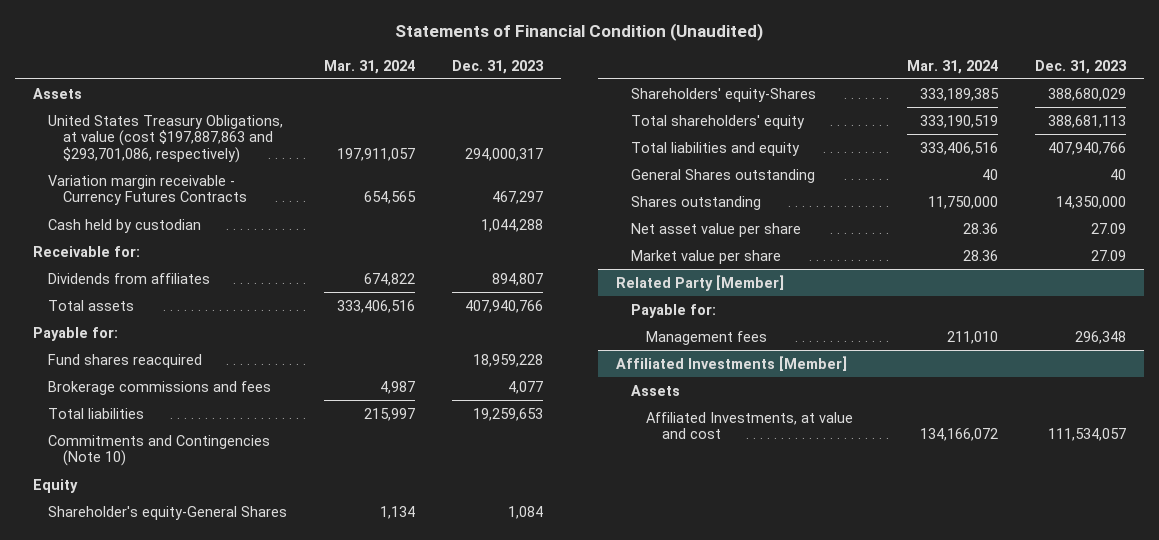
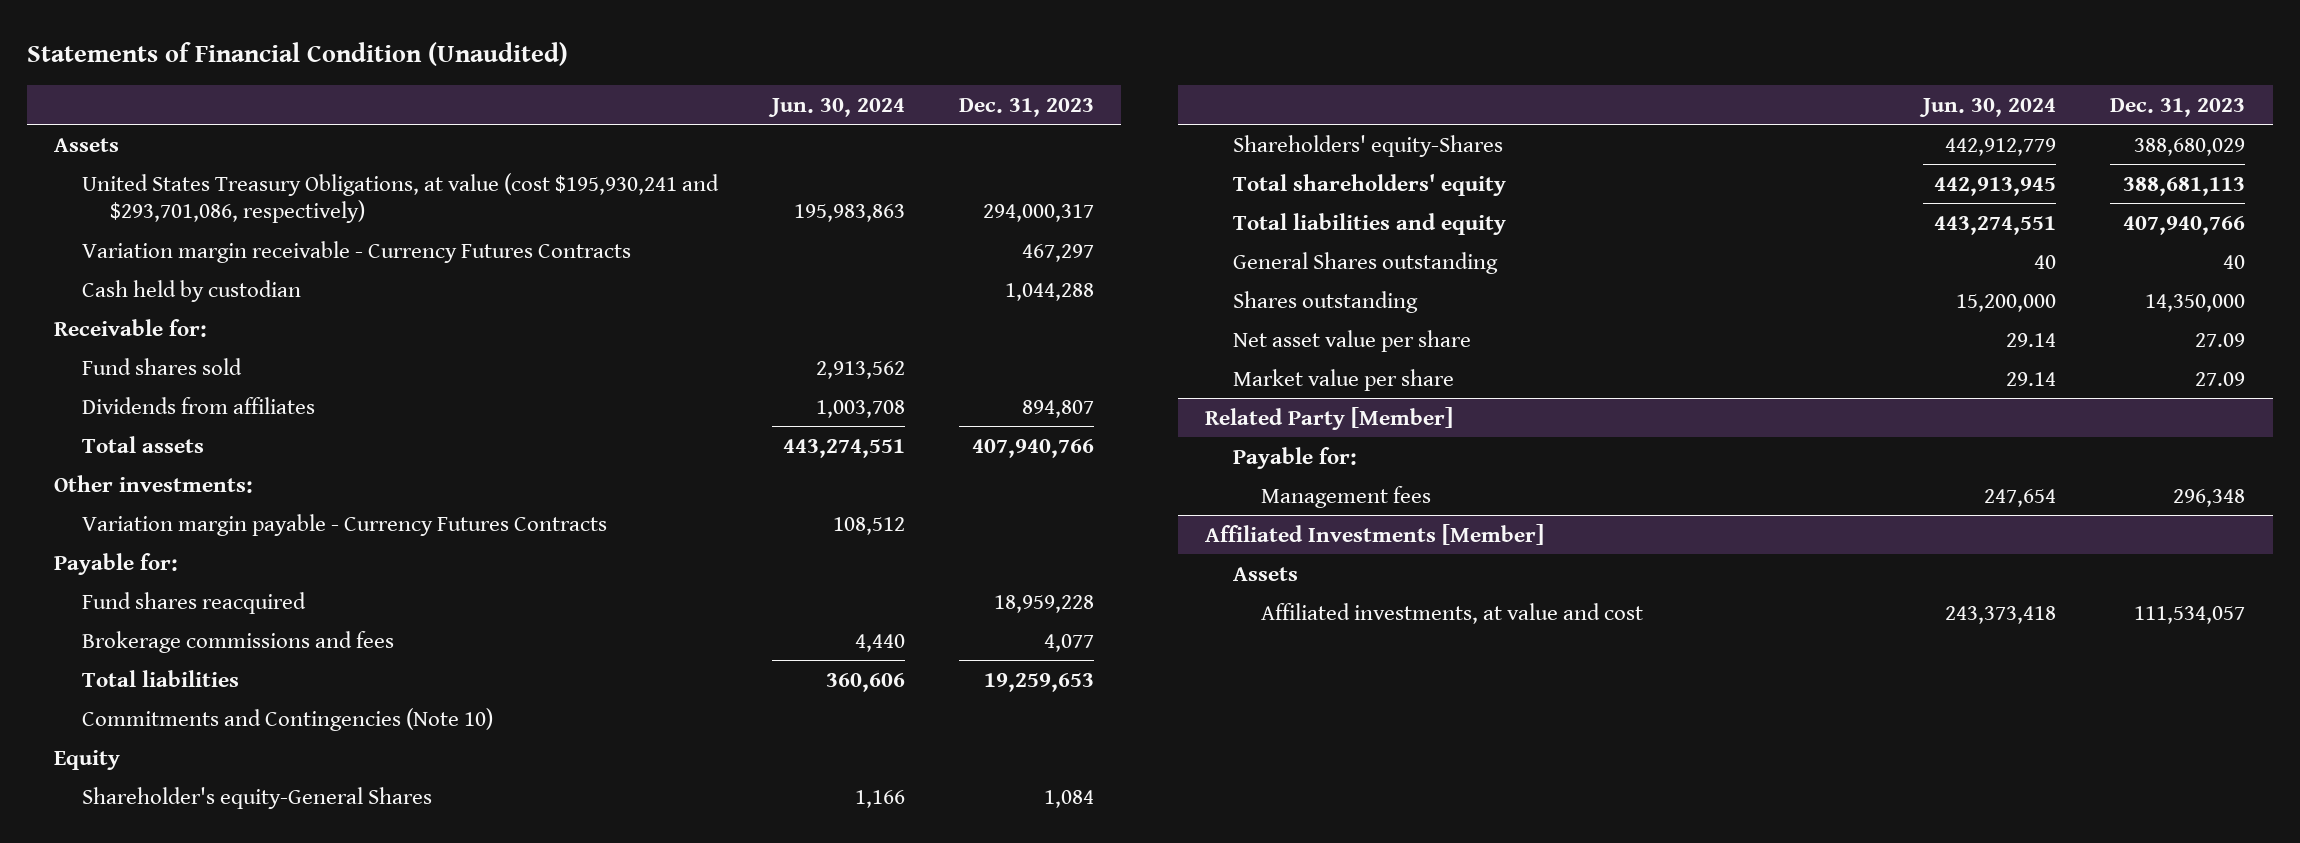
[323,59,415,74] Mar. 31, 2024 -> none
none -> [768,97,906,117] Jun. 30, 2024
[48,114,284,164] United States Treasury Obligations, at value (cost $197,887,863 and $293,701,086, respectively) -> [82,172,720,224] United States Treasury Obligations, at value (cost $195,930,241 and $293,701,086, respectively)
none -> [82,357,243,375] Fund shares sold
none -> [54,474,254,493] Other investments:
none -> [82,513,608,536] Variation margin payable - Currency Futures Contracts
[646,411,854,440] Affiliated Investments, at value and cost -> [1260,602,1643,624] Affiliated investments, at value and cost

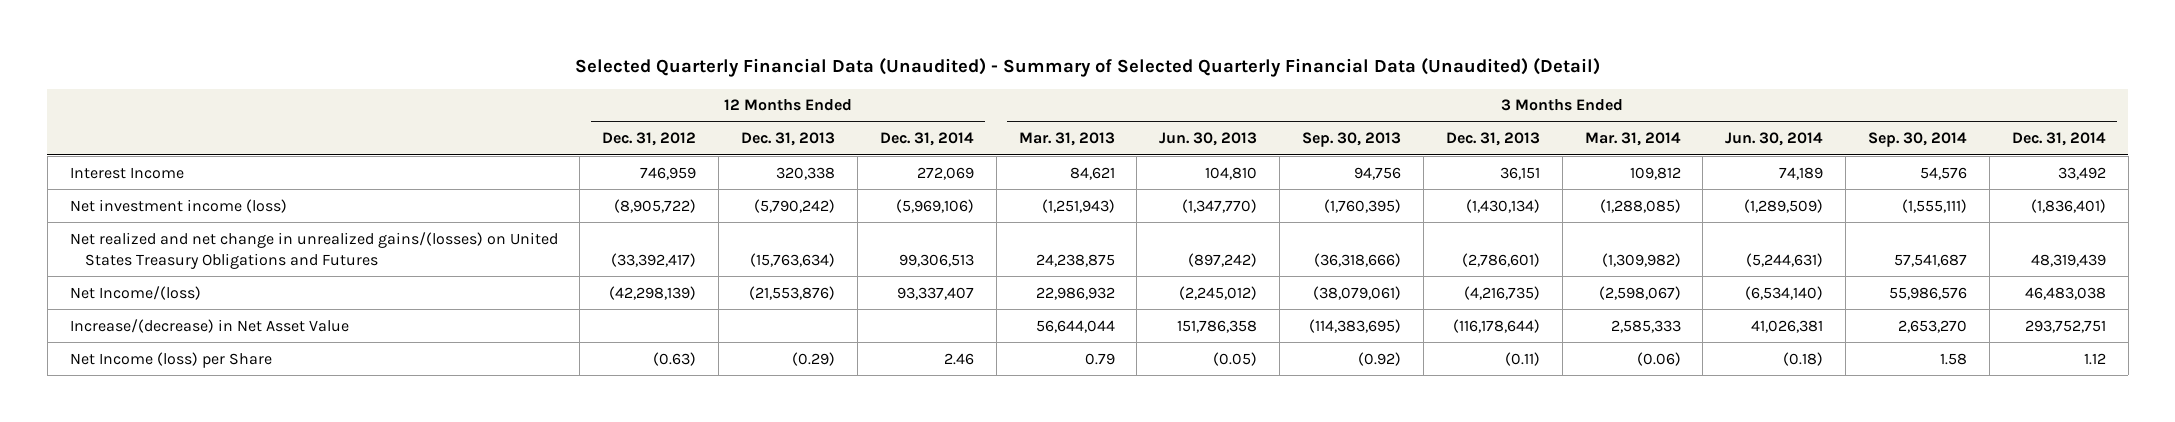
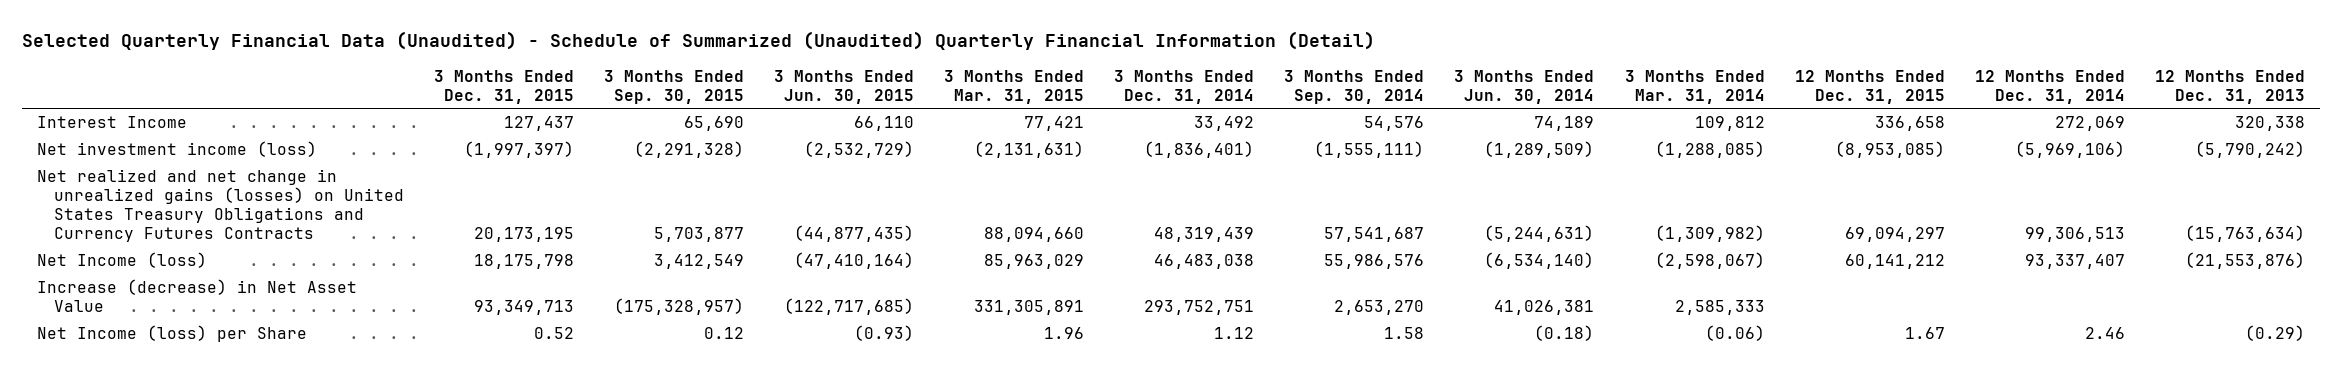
[574,58,1600,78] Selected Quarterly Financial Data (Unaudited) - Summary of Selected Quarterly Financial Data (Unaudited) (Detail) -> [22,30,1376,50] Selected Quarterly Financial Data (Unaudited) - Schedule of Summarized (Unaudited) Quarterly Financial Information (Detail)
[602,132,697,147] Dec. 31, 2012 -> none
[1018,132,1115,147] Mar. 31, 2013 -> none
[1159,132,1258,147] Jun. 30, 2013 -> none
[1302,132,1402,148] Sep. 30, 2013 -> none
[1445,132,1540,147] Dec. 31, 2013 -> none
none -> [433,69,574,104] 3 Months Ended Dec. 31, 2015
none -> [604,69,745,104] 3 Months Ended Sep. 30, 2015
none -> [774,69,915,104] 3 Months Ended Jun. 30, 2015
none -> [944,69,1085,104] 3 Months Ended Mar. 31, 2015
none -> [1794,69,1945,104] 12 Months Ended Dec. 31, 2015
[69,231,558,269] Net realized and net change in unrealized gains/(losses) on United States Treasury Obligations and Futures -> [37,169,404,243] Net realized and net change in unrealized gains (losses) on United States Treasury Obligations and Currency Futures Contracts
[69,285,201,300] Net Income/(loss) -> [37,252,208,269] Net Income (loss)
[69,318,349,333] Increase/(decrease) in Net Asset Value -> [37,279,358,313] Increase (decrease) in Net Asset Value

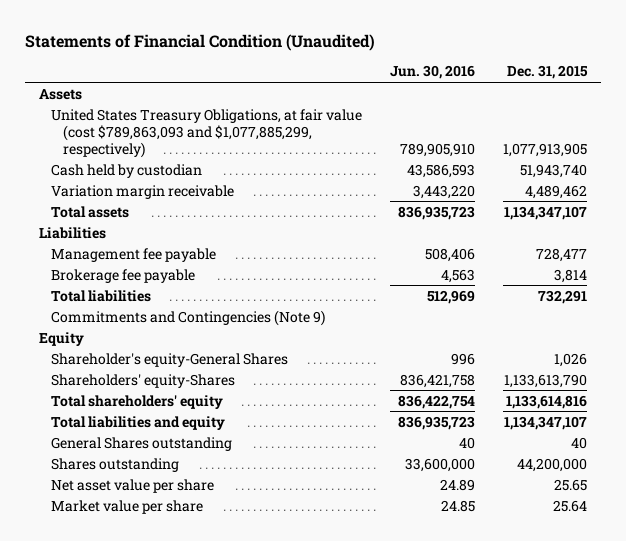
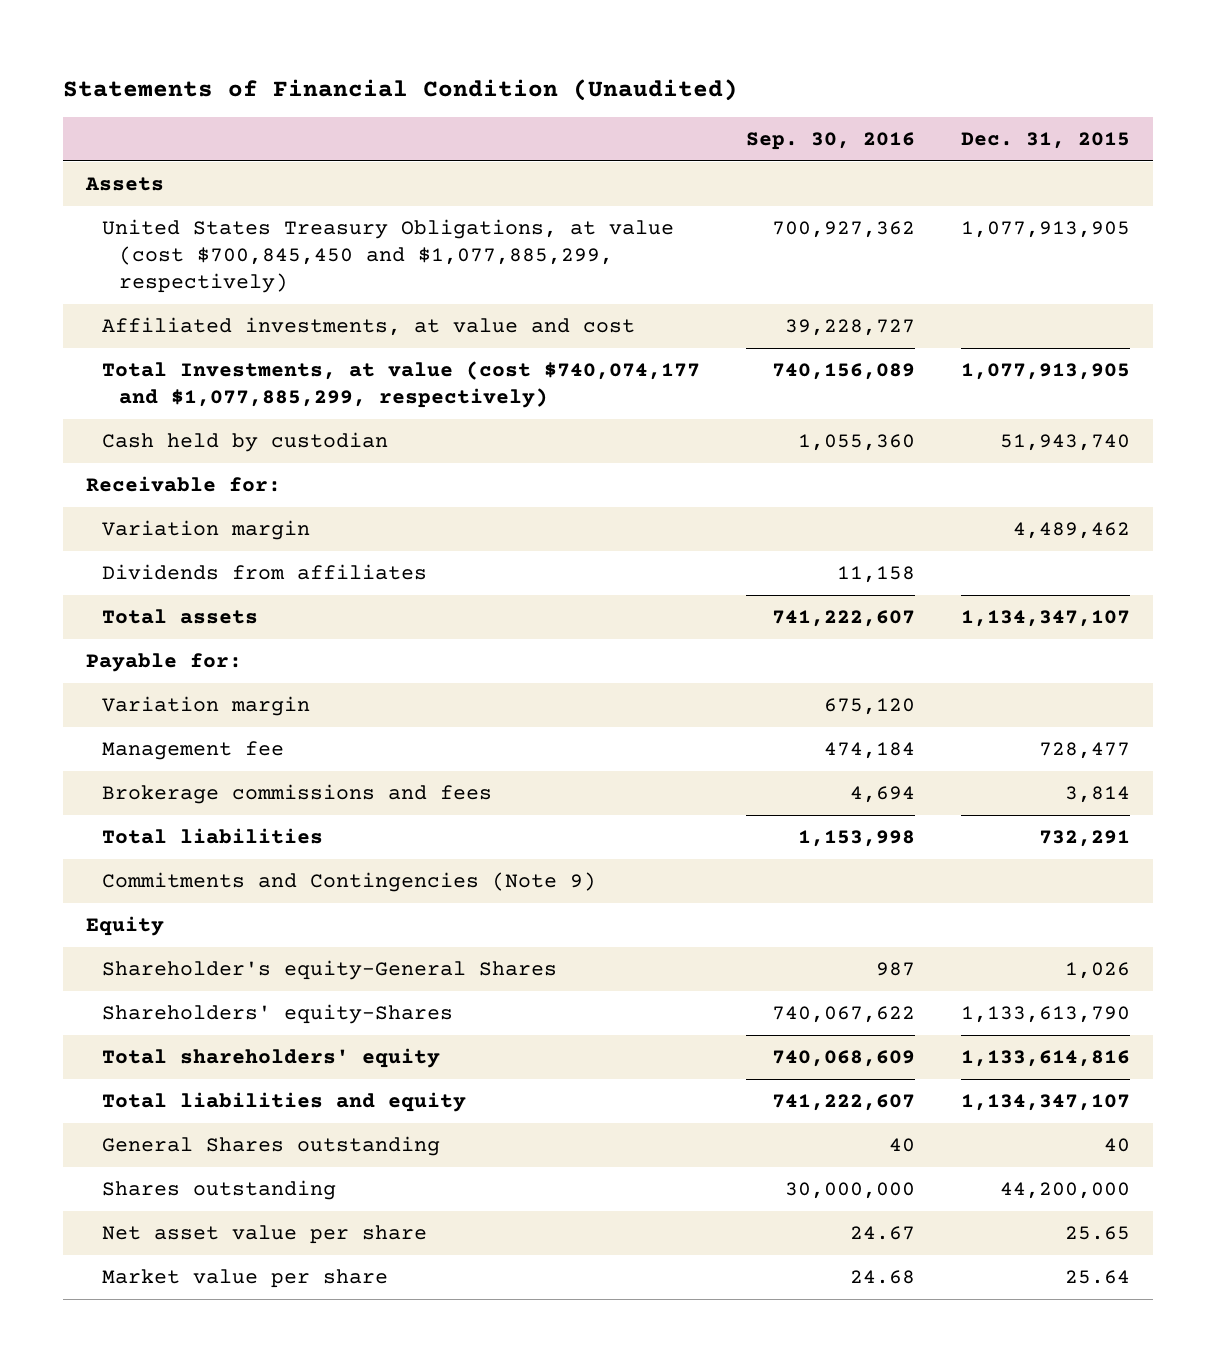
[390,65,476,80] Jun. 30, 2016 -> none
none -> [746,132,916,151] Sep. 30, 2016
[50,108,362,158] United States Treasury Obligations, at fair value (cost $789,863,093 and $1,077,885,299, respectively) -> [102,219,675,294] United States Treasury Obligations, at value (cost $700,845,450 and $1,077,885,299, respectively)
none -> [102,317,636,337] Affiliated investments, at value and cost
none -> [102,361,701,409] Total Investments, at value (cost $740,074,177 and $1,077,885,299, respectively)
none -> [85,476,281,493] Receivable for:
[50,184,234,199] Variation margin receivable -> [102,520,311,541] Variation margin
none -> [102,564,428,581] Dividends from affiliates
[38,226,106,239] Liabilities -> none
none -> [85,653,242,673] Payable for:
none -> [102,696,311,717] Variation margin
[50,247,216,262] Management fee payable -> [102,741,285,761] Management fee
[50,268,195,283] Brokerage fee payable -> [102,784,493,805] Brokerage commissions and fees

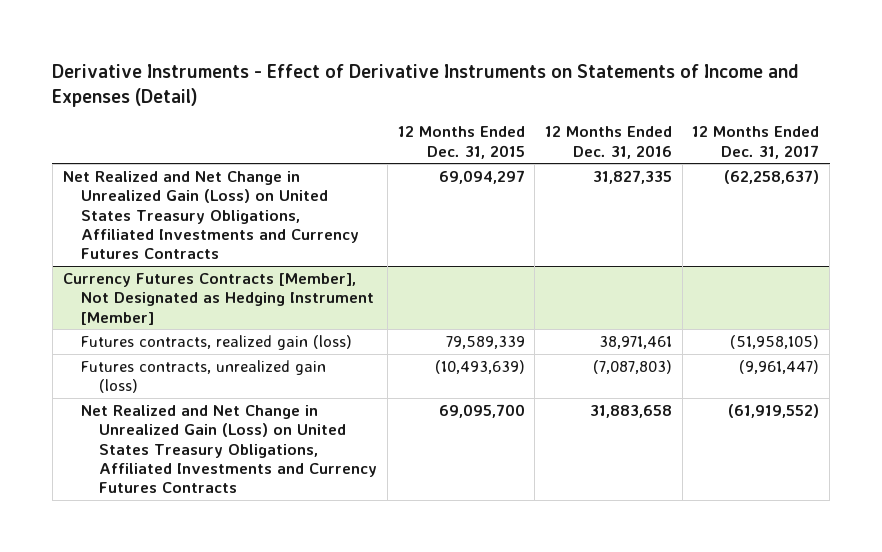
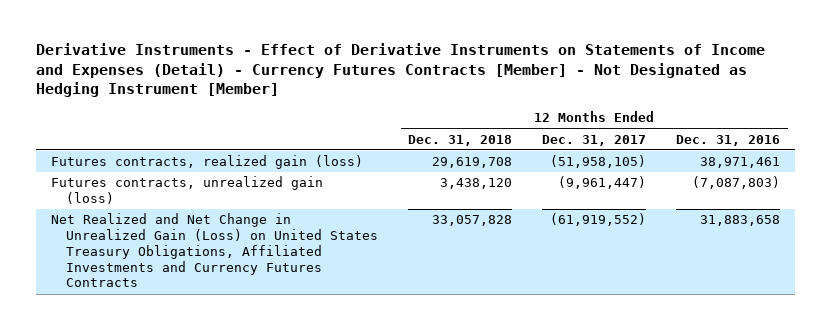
[52,63,800,108] Derivative Instruments - Effect of Derivative Instruments on Statements of Income and Expenses (Detail) -> [35,43,765,98] Derivative Instruments - Effect of Derivative Instruments on Statements of Income and Expenses (Detail) - Currency Futures Contracts [Member] - Not Designated as Hedging Instrument [Member]
[397,126,525,159] 12 Months Ended Dec. 31, 2015 -> none
none -> [408,134,513,146] Dec. 31, 2018
[62,170,359,260] Net Realized and Net Change in Unrealized Gain (Loss) on United States Treasury Obligations, Affiliated Investments and Currency Futures Contracts -> none
[62,272,374,325] Currency Futures Contracts [Member], Not Designated as Hedging Instrument [Member] -> none

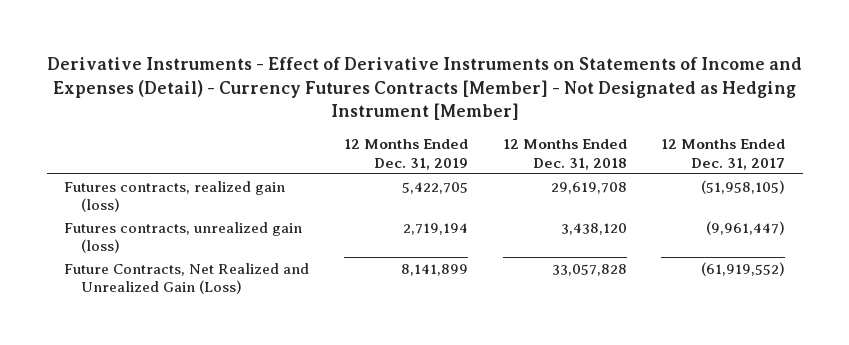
[676,134,781,146] Dec. 31, 2016 -> none
none -> [343,139,468,170] 12 Months Ended Dec. 31, 2019
[50,213,379,288] Net Realized and Net Change in Unrealized Gain (Loss) on United States Treasury Obligations, Affiliated Investments and Currency Futures Contracts -> [64,262,310,295] Future Contracts, Net Realized and Unrealized Gain (Loss)

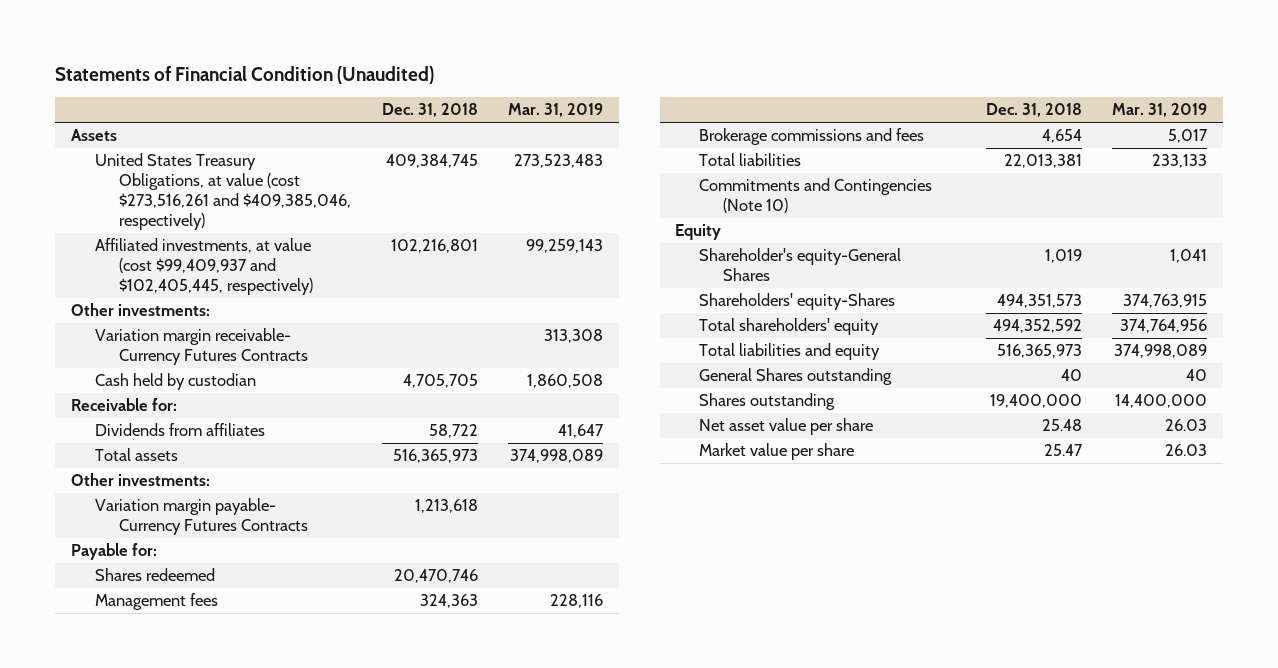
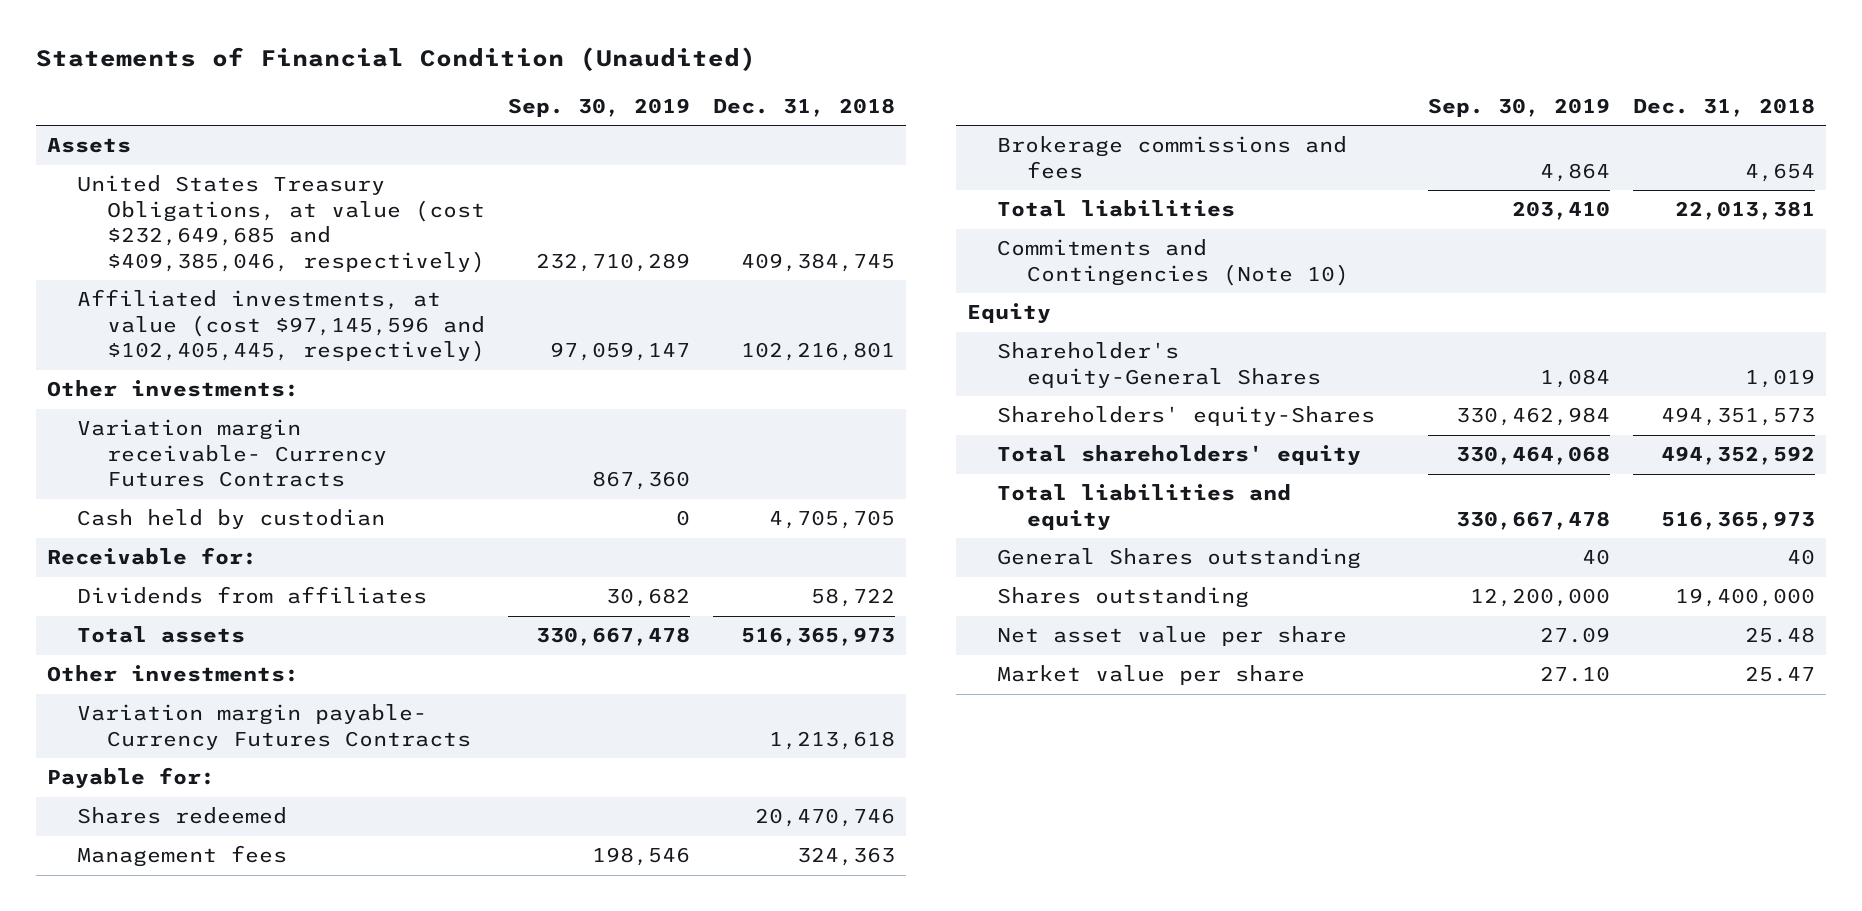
[508,103,604,118] Mar. 31, 2019 -> none
none -> [507,97,690,117] Sep. 30, 2019
[94,153,351,231] United States Treasury Obligations, at value (cost $273,516,261 and $409,385,046, respectively) -> [77,175,486,273] United States Treasury Obligations, at value (cost $232,649,685 and $409,385,046, respectively)
[94,238,313,296] Affiliated investments, at value (cost $99,409,937 and $102,405,445, respectively) -> [77,289,486,363] Affiliated investments, at value (cost $97,145,596 and $102,405,445, respectively)

